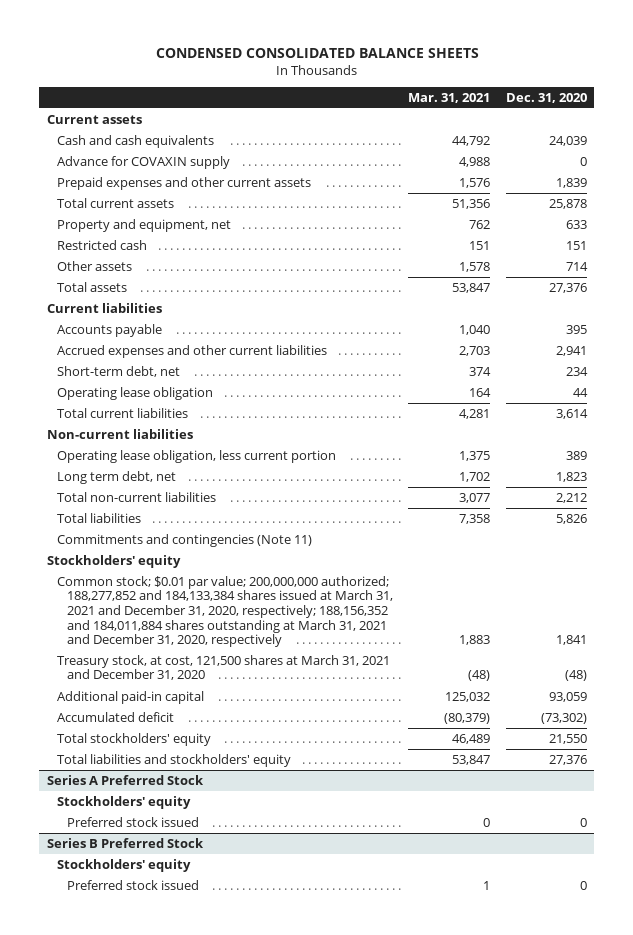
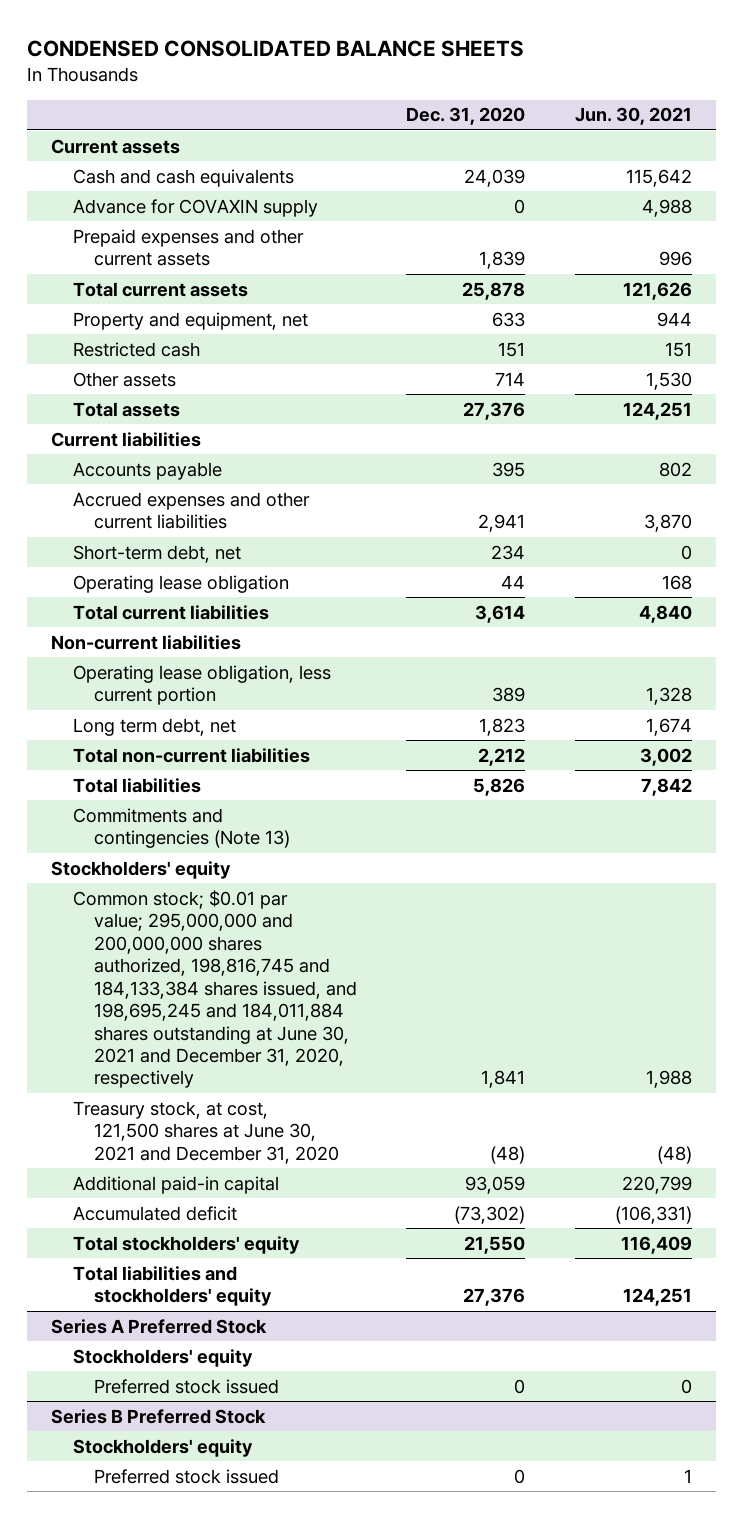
[408,92,491,103] Mar. 31, 2021 -> none
none -> [574,107,692,126] Jun. 30, 2021
[56,533,312,547] Commitments and contingencies (Note 11) -> [72,807,290,849] Commitments and contingencies (Note 13)
[56,575,394,648] Common stock; $0.01 par value; 200,000,000 authorized; 188,277,852 and 184,133,384 shares issued at March 31, 2021 and December 31, 2020, respectively; 188,156,352 and 184,011,884 shares outstanding at March 31, 2021 and December 31, 2020, respectively -> [72,889,357,1089] Common stock; $0.01 par value; 295,000,000 and 200,000,000 shares authorized, 198,816,745 and 184,133,384 shares issued, and 198,695,245 and 184,011,884 shares outstanding at June 30, 2021 and December 31, 2020, respectively
[56,654,390,681] Treasury stock, at cost, 121,500 shares at March 31, 2021 and December 31, 2020 -> [72,1100,339,1164] Treasury stock, at cost, 121,500 shares at June 30, 2021 and December 31, 2020

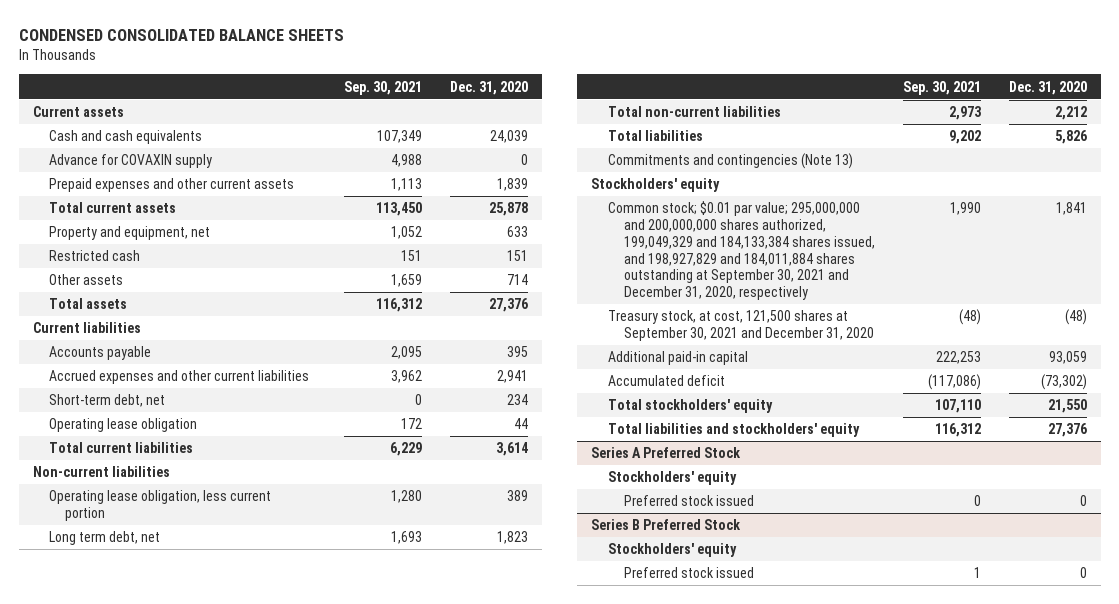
[574,107,692,126] Jun. 30, 2021 -> none
none -> [343,80,422,95] Sep. 30, 2021
[72,889,357,1089] Common stock; $0.01 par value; 295,000,000 and 200,000,000 shares authorized, 198,816,745 and 184,133,384 shares issued, and 198,695,245 and 184,011,884 shares outstanding at June 30, 2021 and December 31, 2020, respectively -> [607,201,875,301] Common stock; $0.01 par value; 295,000,000 and 200,000,000 shares authorized, 199,049,329 and 184,133,384 shares issued, and 198,927,829 and 184,011,884 shares outstanding at September 30, 2021 and December 31, 2020, respectively
[72,1100,339,1164] Treasury stock, at cost, 121,500 shares at June 30, 2021 and December 31, 2020 -> [607,310,874,341] Treasury stock, at cost, 121,500 shares at September 30, 2021 and December 31, 2020

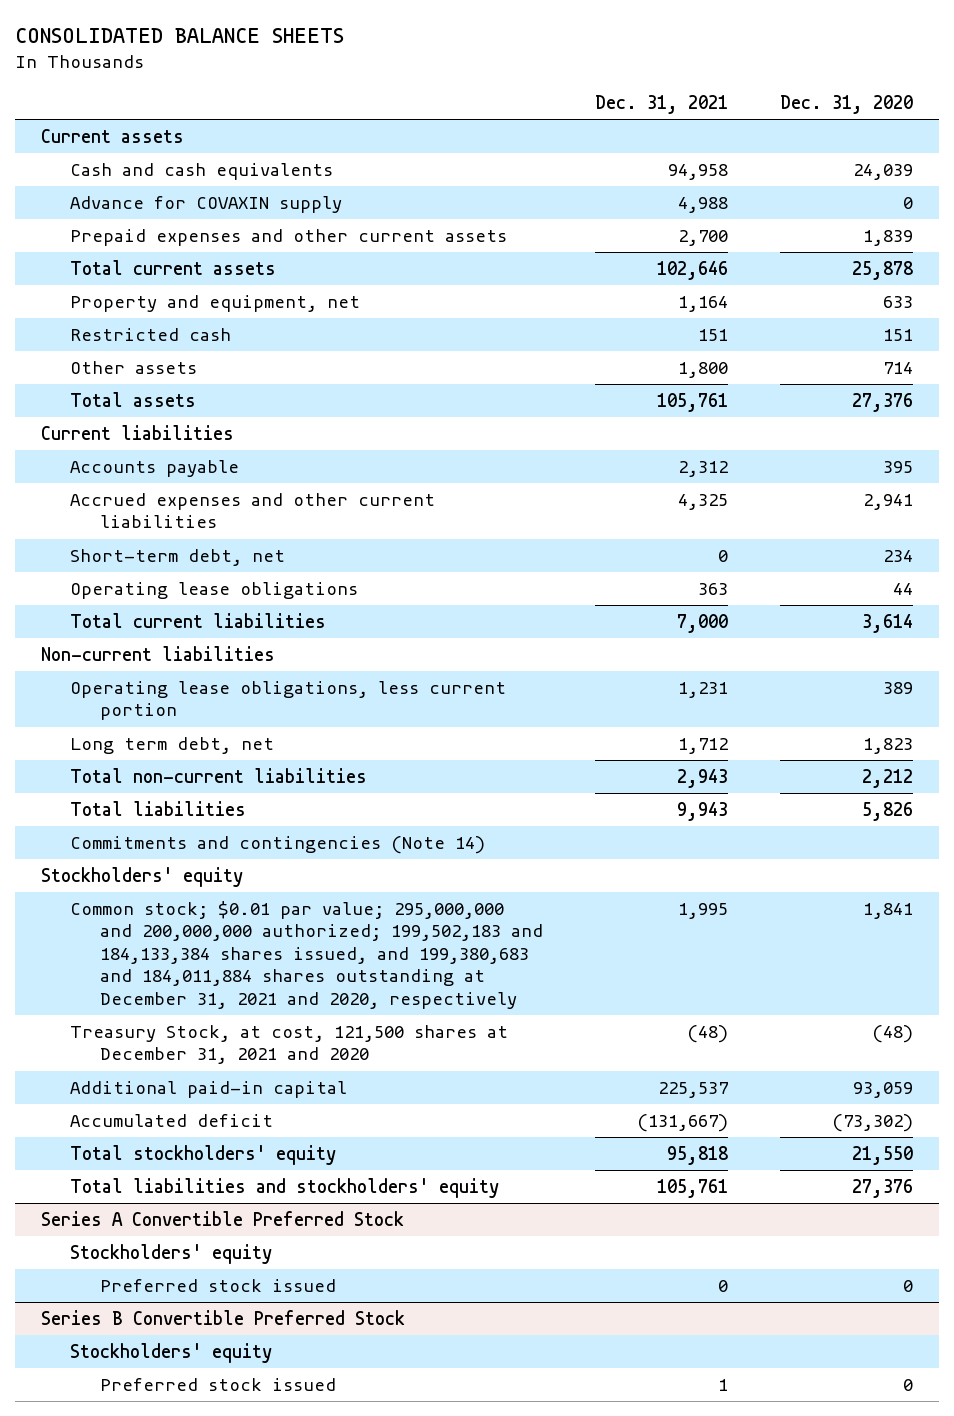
[18,28,344,41] CONDENSED CONSOLIDATED BALANCE SHEETS -> [14,28,344,44] CONSOLIDATED BALANCE SHEETS
[343,80,422,95] Sep. 30, 2021 -> none
none -> [594,95,728,115] Dec. 31, 2021
[48,418,197,433] Operating lease obligation -> [70,581,359,599] Operating lease obligations
[48,490,271,521] Operating lease obligation, less current portion -> [70,680,507,721] Operating lease obligations, less current portion
[607,153,853,170] Commitments and contingencies (Note 13) -> [70,835,486,854] Commitments and contingencies (Note 14)
[607,201,875,301] Common stock; $0.01 par value; 295,000,000 and 200,000,000 shares authorized, 199,049,329 and 184,133,384 shares issued, and 198,927,829 and 184,011,884 shares outstanding at September 30, 2021 and December 31, 2020, respectively -> [70,900,543,1009] Common stock; $0.01 par value; 295,000,000 and 200,000,000 authorized; 199,502,183 and 184,133,384 shares issued, and 199,380,683 and 184,011,884 shares outstanding at December 31, 2021 and 2020, respectively
[607,310,874,341] Treasury stock, at cost, 121,500 shares at September 30, 2021 and December 31, 2020 -> [70,1024,509,1065] Treasury Stock, at cost, 121,500 shares at December 31, 2021 and 2020
[591,447,742,459] Series A Preferred Stock -> [41,1210,405,1226] Series A Convertible Preferred Stock
[591,519,742,531] Series B Preferred Stock -> [41,1309,406,1325] Series B Convertible Preferred Stock

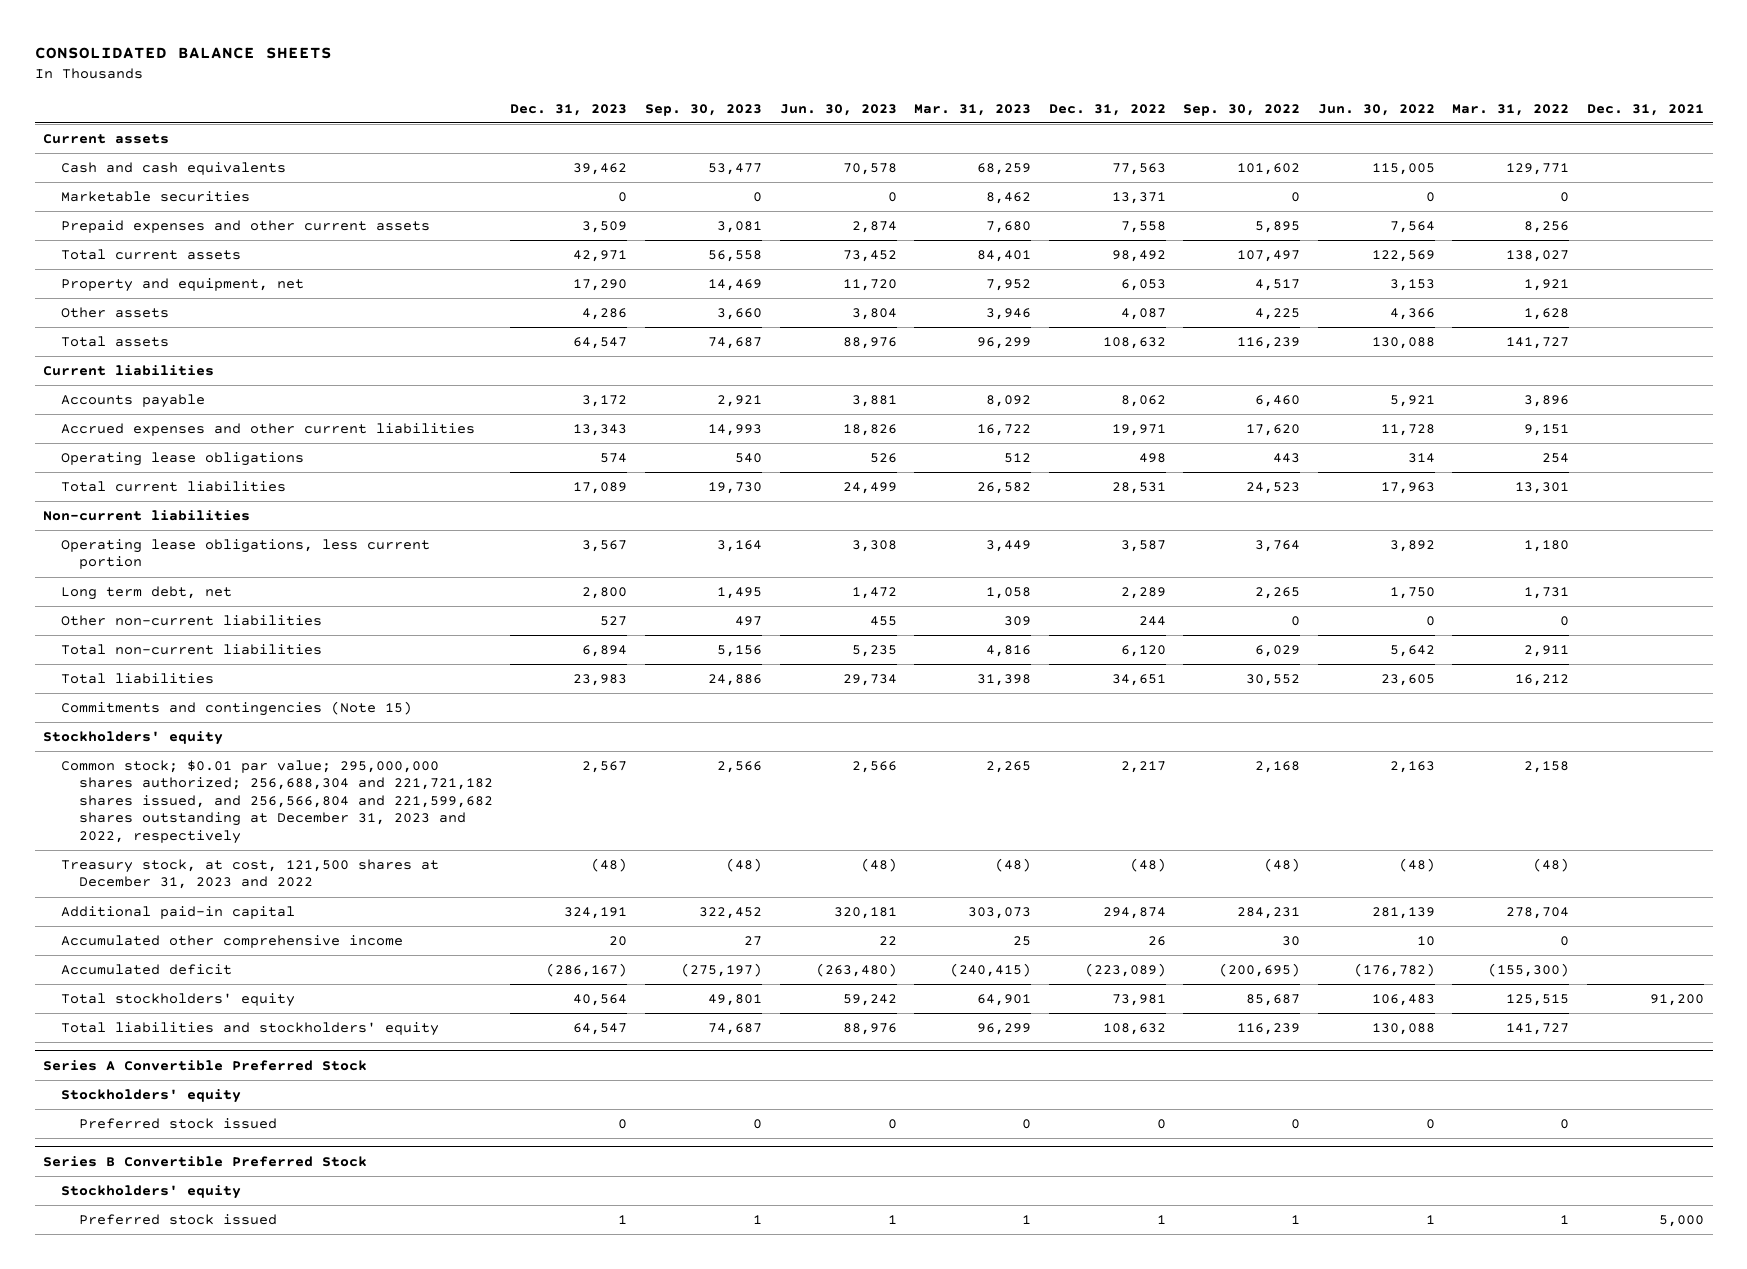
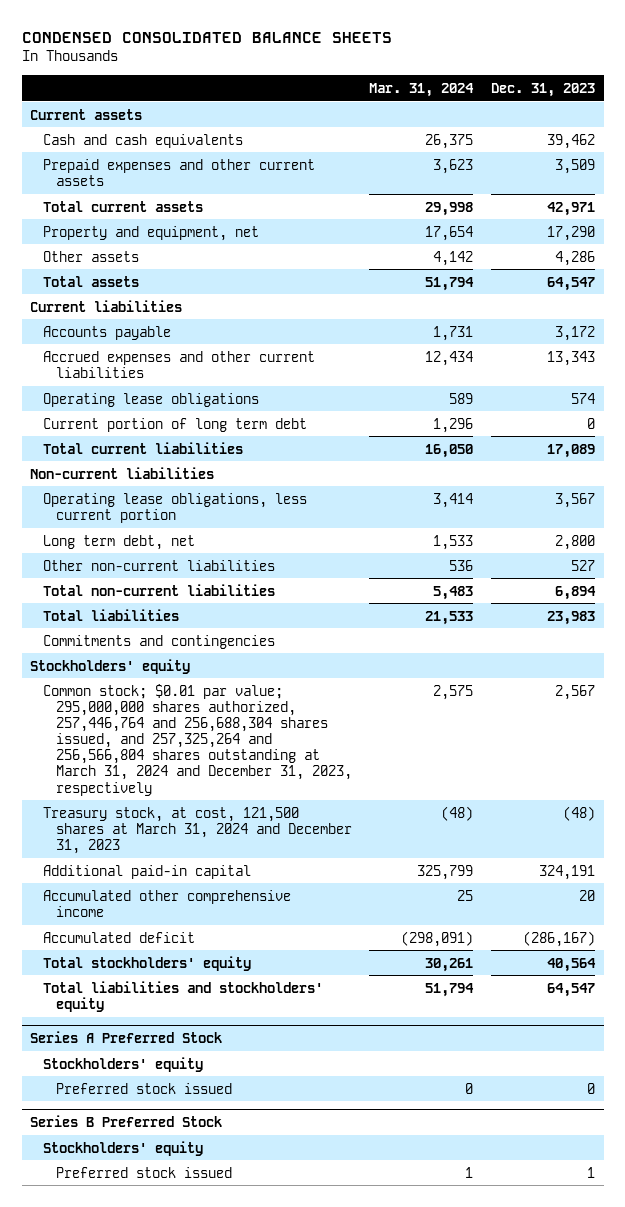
[34,47,332,60] CONSOLIDATED BALANCE SHEETS -> [21,31,392,43] CONDENSED CONSOLIDATED BALANCE SHEETS
[645,103,763,116] Sep. 30, 2023 -> none
[779,103,897,116] Jun. 30, 2023 -> none
[914,103,1032,116] Mar. 31, 2023 -> none
[1048,103,1166,116] Dec. 31, 2022 -> none
[1183,103,1301,116] Sep. 30, 2022 -> none
[1317,103,1435,116] Jun. 30, 2022 -> none
[1452,103,1570,116] Mar. 31, 2022 -> none
[1586,103,1704,116] Dec. 31, 2021 -> none
none -> [369,82,475,97] Mar. 31, 2024
[61,191,251,203] Marketable securities -> none
none -> [43,417,308,432] Current portion of long term debt
[61,701,413,717] Commitments and contingencies (Note 15) -> [43,634,276,649] Commitments and contingencies
[61,760,493,844] Common stock; $0.01 par value; 295,000,000 shares authorized; 256,688,304 and 221,721,182 shares issued, and 256,566,804 and 221,599,682 shares outstanding at December 31, 2023 and 2022, respectively -> [43,683,352,796] Common stock; $0.01 par value; 295,000,000 shares authorized, 257,446,764 and 256,688,304 shares issued, and 257,325,264 and 256,566,804 shares outstanding at March 31, 2024 and December 31, 2023, respectively
[61,859,440,890] Treasury stock, at cost, 121,500 shares at December 31, 2023 and 2022 -> [43,806,352,854] Treasury stock, at cost, 121,500 shares at March 31, 2024 and December 31, 2023
[43,1059,368,1071] Series A Convertible Preferred Stock -> [30,1030,223,1043] Series A Preferred Stock
[43,1155,368,1167] Series B Convertible Preferred Stock -> [30,1114,223,1127] Series B Preferred Stock

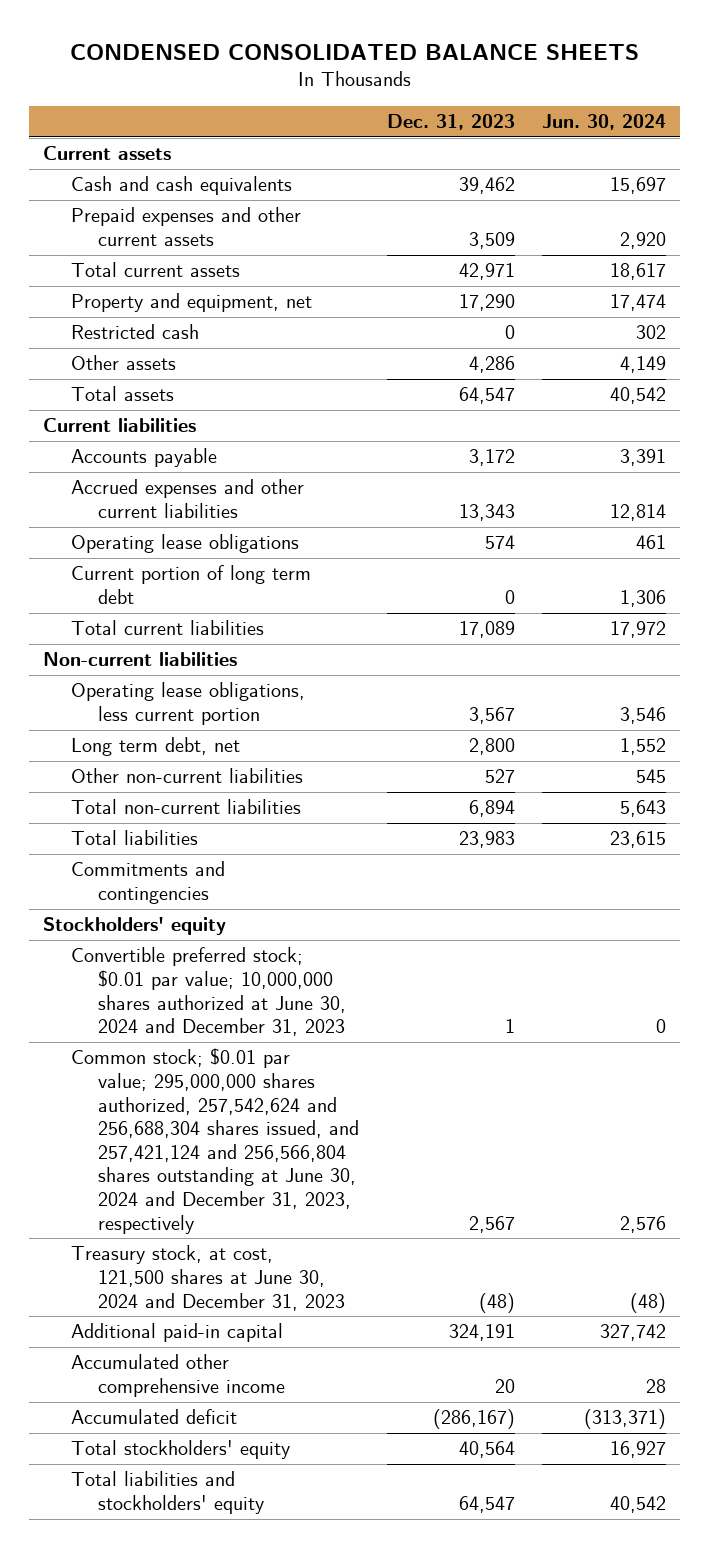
[369,82,475,97] Mar. 31, 2024 -> none
none -> [542,114,667,131] Jun. 30, 2024
none -> [70,324,199,340] Restricted cash
none -> [70,947,347,1037] Convertible preferred stock; $0.01 par value; 10,000,000 shares authorized at June 30, 2024 and December 31, 2023
[43,683,352,796] Common stock; $0.01 par value; 295,000,000 shares authorized, 257,446,764 and 256,688,304 shares issued, and 257,325,264 and 256,566,804 shares outstanding at March 31, 2024 and December 31, 2023, respectively -> [70,1048,360,1234] Common stock; $0.01 par value; 295,000,000 shares authorized, 257,542,624 and 256,688,304 shares issued, and 257,421,124 and 256,566,804 shares outstanding at June 30, 2024 and December 31, 2023, respectively
[43,806,352,854] Treasury stock, at cost, 121,500 shares at March 31, 2024 and December 31, 2023 -> [70,1245,346,1311] Treasury stock, at cost, 121,500 shares at June 30, 2024 and December 31, 2023
[30,1030,223,1043] Series A Preferred Stock -> none
[43,1056,204,1072] Stockholders' equity -> none
[55,1082,232,1094] Preferred stock issued -> none
[30,1114,223,1127] Series B Preferred Stock -> none
[43,1140,204,1156] Stockholders' equity -> none
[55,1166,232,1178] Preferred stock issued -> none

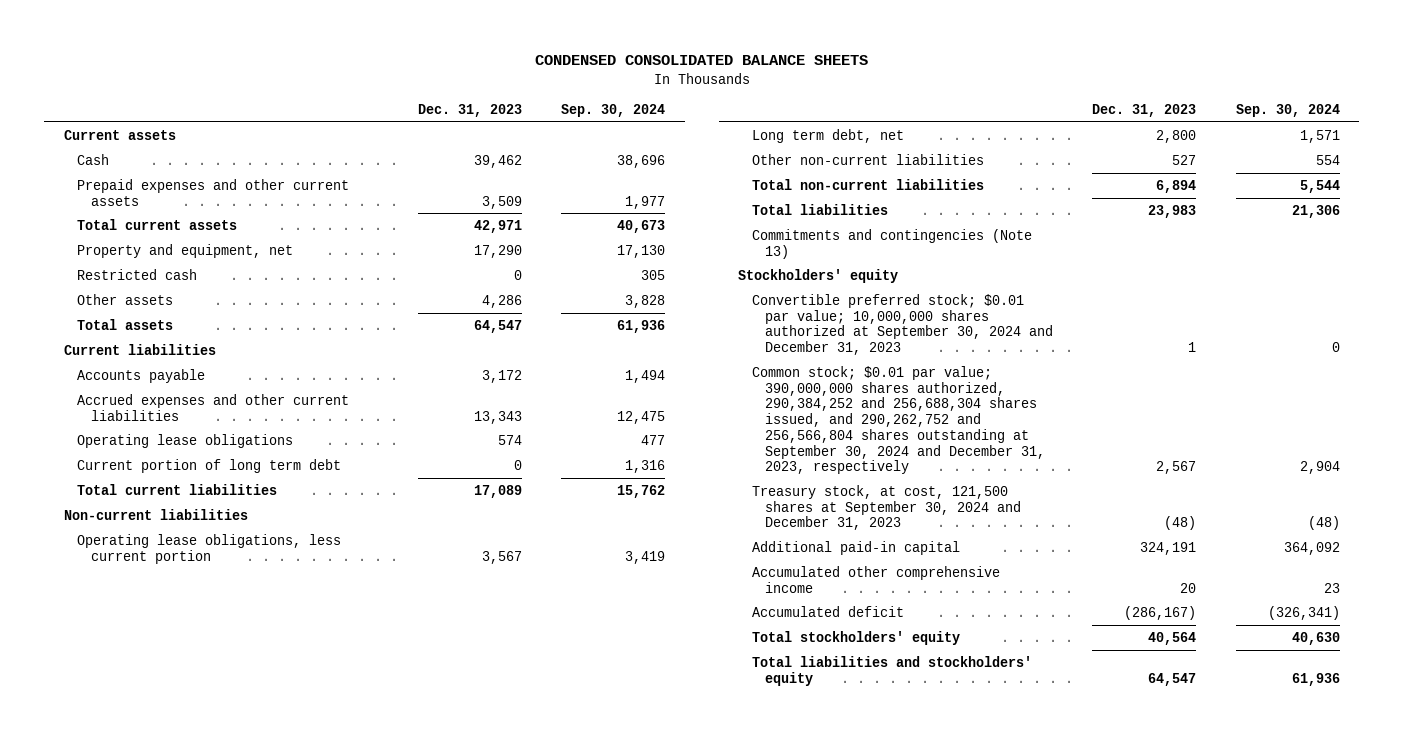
[542,114,667,131] Jun. 30, 2024 -> none
none -> [561,104,666,118] Sep. 30, 2024
[70,176,292,196] Cash and cash equivalents -> [77,153,110,165] Cash
[70,861,225,905] Commitments and contingencies -> [751,228,1032,259] Commitments and contingencies (Note 13)
[70,947,347,1037] Convertible preferred stock; $0.01 par value; 10,000,000 shares authorized at June 30, 2024 and December 31, 2023 -> [751,293,1054,356] Convertible preferred stock; $0.01 par value; 10,000,000 shares authorized at September 30, 2024 and December 31, 2023
[70,1048,360,1234] Common stock; $0.01 par value; 295,000,000 shares authorized, 257,542,624 and 256,688,304 shares issued, and 257,421,124 and 256,566,804 shares outstanding at June 30, 2024 and December 31, 2023, respectively -> [751,365,1046,475] Common stock; $0.01 par value; 390,000,000 shares authorized, 290,384,252 and 256,688,304 shares issued, and 290,262,752 and 256,566,804 shares outstanding at September 30, 2024 and December 31, 2023, respectively
[70,1245,346,1311] Treasury stock, at cost, 121,500 shares at June 30, 2024 and December 31, 2023 -> [751,484,1022,531] Treasury stock, at cost, 121,500 shares at September 30, 2024 and December 31, 2023

